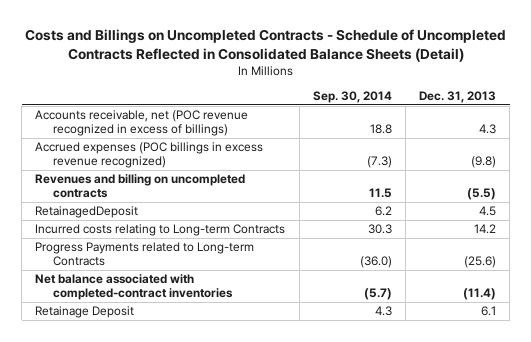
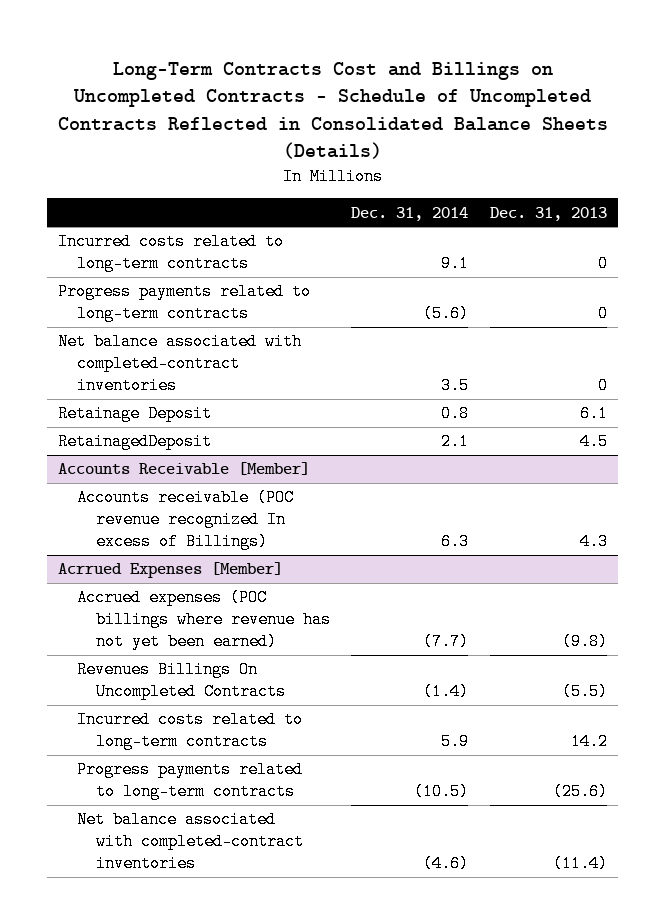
[24,29,506,62] Costs and Billings on Uncompleted Contracts - Schedule of Uncompleted Contracts Reflected in Consolidated Balance Sheets (Detail) -> [57,61,608,159] Long-Term Contracts Cost and Billings on Uncompleted Contracts - Schedule of Uncompleted Contracts Reflected in Consolidated Balance Sheets (Details)
[312,91,392,104] Sep. 30, 2014 -> none
none -> [351,206,469,221] Dec. 31, 2014
[35,110,249,137] Accounts receivable, net (POC revenue recognized in excess of billings) -> none
[35,142,264,169] Accrued expenses (POC billings in excess revenue recognized) -> none
[35,174,246,199] Revenues and billing on uncompleted contracts -> none
none -> [58,233,285,273] Incurred costs related to long-term contracts
none -> [58,283,312,323] Progress payments related to long-term contracts
none -> [58,333,303,395] Net balance associated with completed-contract inventories
[35,306,135,319] Retainage Deposit -> [58,405,213,423] Retainage Deposit
none -> [58,462,311,476] Accounts Receivable [Member]
none -> [76,489,294,551] Accounts receivable (POC revenue recognized In excess of Billings)
none -> [58,562,284,579] Acrrued Expenses [Member]
none -> [76,589,331,651] Accrued expenses (POC billings where revenue has not yet been earned)
none -> [76,661,286,701] Revenues Billings On Uncompleted Contracts
[35,224,286,237] Incurred costs relating to Long-term Contracts -> [76,711,303,751] Incurred costs related to long-term contracts
[35,242,255,267] Progress Payments related to Long-term Contracts -> [76,761,303,801] Progress payments related to long-term contracts

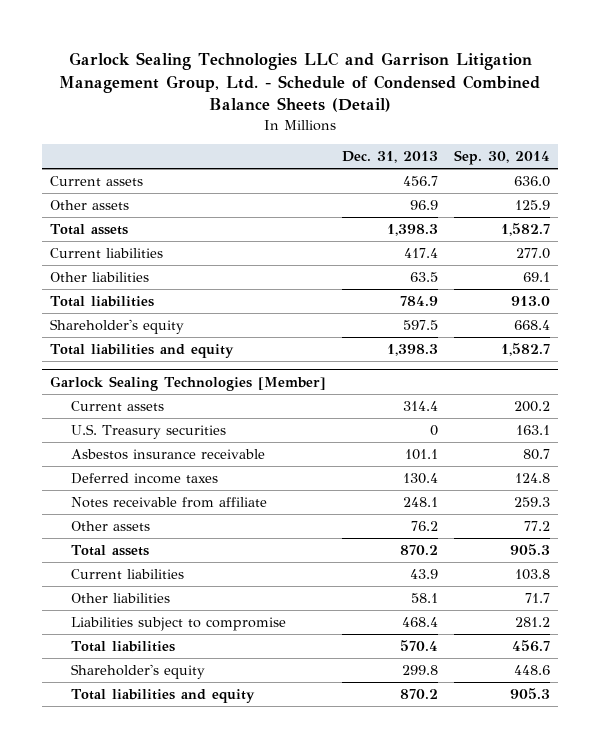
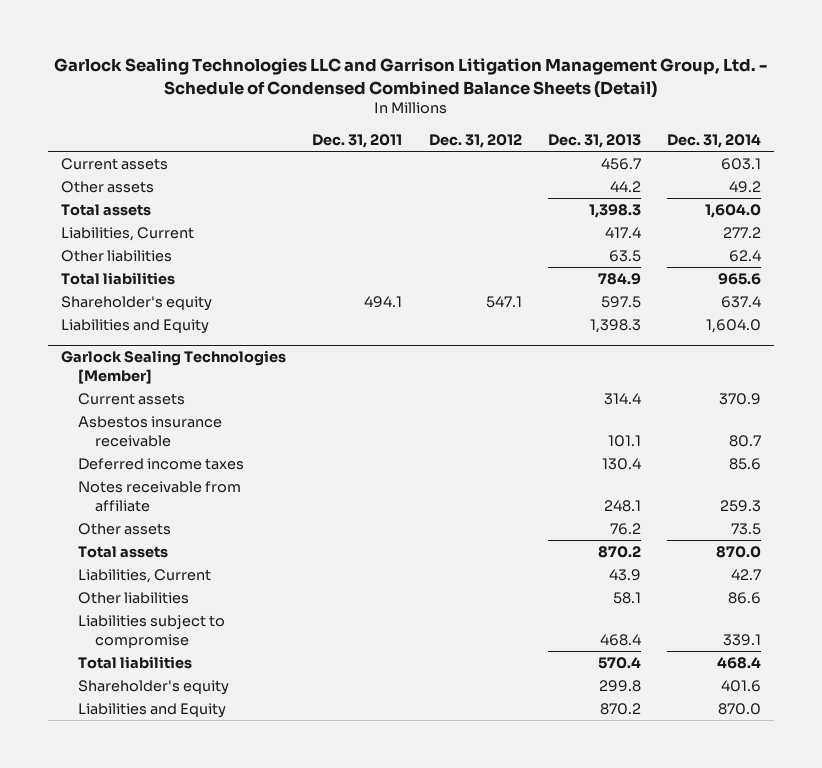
[454,150,551,166] Sep. 30, 2014 -> none
none -> [312,133,403,148] Dec. 31, 2011
none -> [428,133,522,148] Dec. 31, 2012
none -> [666,133,761,148] Dec. 31, 2014
[410,200,439,211] 96.9 -> [609,181,641,193] 44.2
[50,248,164,259] Current liabilities -> [61,227,195,242] Liabilities, Current
[50,344,235,359] Total liabilities and equity -> [61,319,210,335] Liabilities and Equity
[70,424,226,440] U.S. Treasury securities -> none
[70,569,184,580] Current liabilities -> [78,569,212,584] Liabilities, Current
[70,689,255,704] Total liabilities and equity -> [78,703,227,719] Liabilities and Equity

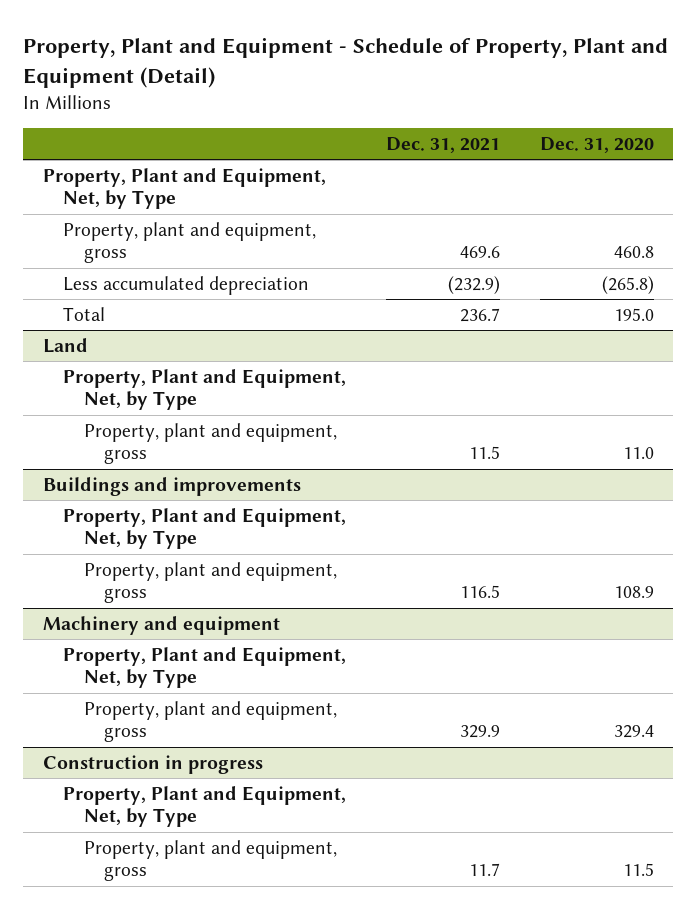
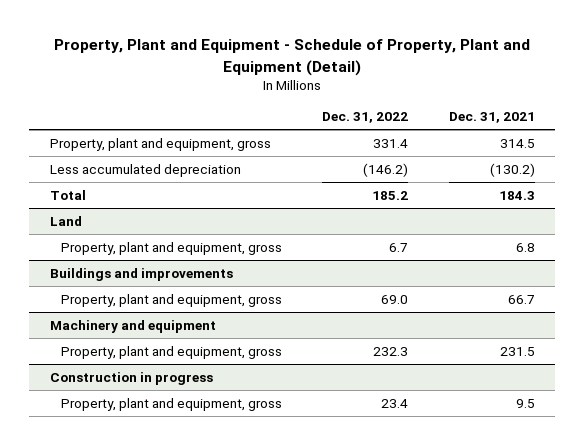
[539,136,654,153] Dec. 31, 2020 -> none
none -> [322,112,409,124] Dec. 31, 2022
[42,167,326,210] Property, Plant and Equipment, Net, by Type -> none
[459,246,500,259] 469.6 -> [499,138,535,148] 314.5
[447,275,500,294] (232.9) -> [489,162,535,177] (130.2)
[459,307,500,322] 236.7 -> [498,190,535,200] 184.3
[63,368,347,411] Property, Plant and Equipment, Net, by Type -> none
[468,446,500,460] 11.5 -> [515,242,535,252] 6.8
[63,507,347,550] Property, Plant and Equipment, Net, by Type -> none
[459,585,500,599] 116.5 -> [507,294,535,304] 66.7
[63,646,347,689] Property, Plant and Equipment, Net, by Type -> none
[459,725,500,739] 329.9 -> [499,346,535,356] 231.5
[63,785,347,828] Property, Plant and Equipment, Net, by Type -> none
[468,863,500,877] 11.7 -> [515,398,535,408] 9.5

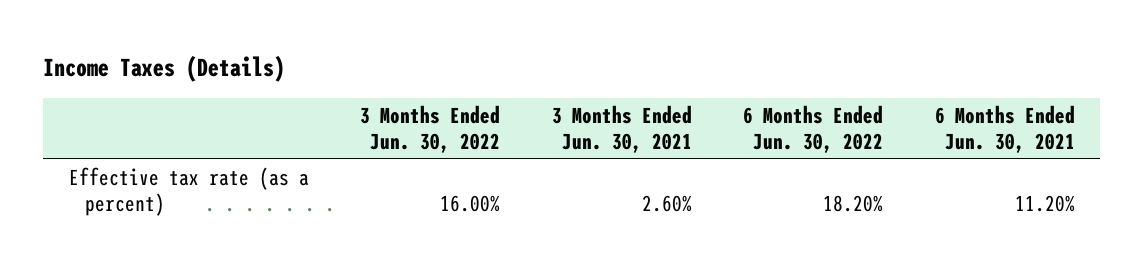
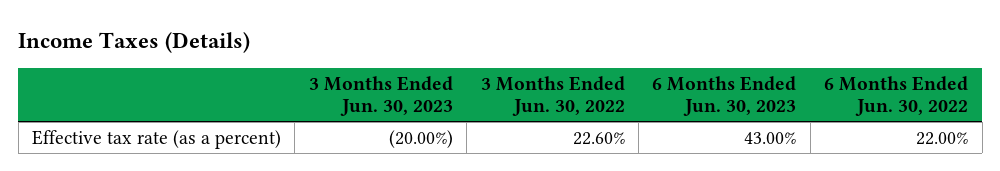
[551,105,692,153] 3 Months Ended Jun. 30, 2021 -> none
[934,105,1075,153] 6 Months Ended Jun. 30, 2021 -> none
none -> [308,75,453,117] 3 Months Ended Jun. 30, 2023
none -> [652,75,797,117] 6 Months Ended Jun. 30, 2023
[440,194,501,212] 16.00% -> [572,131,625,145] 22.60%
[823,194,884,212] 18.20% -> [916,131,969,145] 22.00%

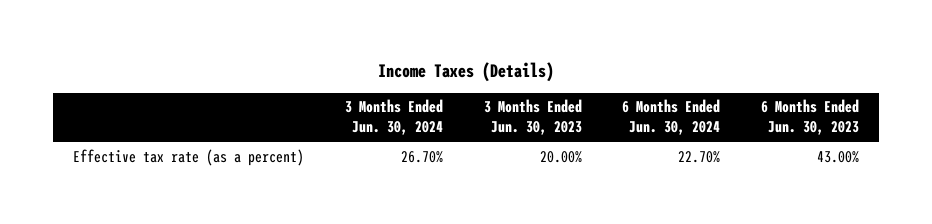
[480,75,625,117] 3 Months Ended Jun. 30, 2022 -> none
[824,75,969,117] 6 Months Ended Jun. 30, 2022 -> none
none -> [344,99,443,136] 3 Months Ended Jun. 30, 2024
none -> [622,99,721,136] 6 Months Ended Jun. 30, 2024
[388,129,453,148] (20.00%) -> [539,150,582,163] 20.00%

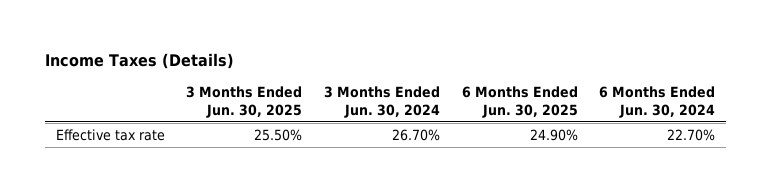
[483,99,582,136] 3 Months Ended Jun. 30, 2023 -> none
[761,99,860,136] 6 Months Ended Jun. 30, 2023 -> none
none -> [186,86,303,118] 3 Months Ended Jun. 30, 2025
none -> [461,86,578,118] 6 Months Ended Jun. 30, 2025
[73,148,305,166] Effective tax rate (as a percent) -> [55,129,165,142] Effective tax rate

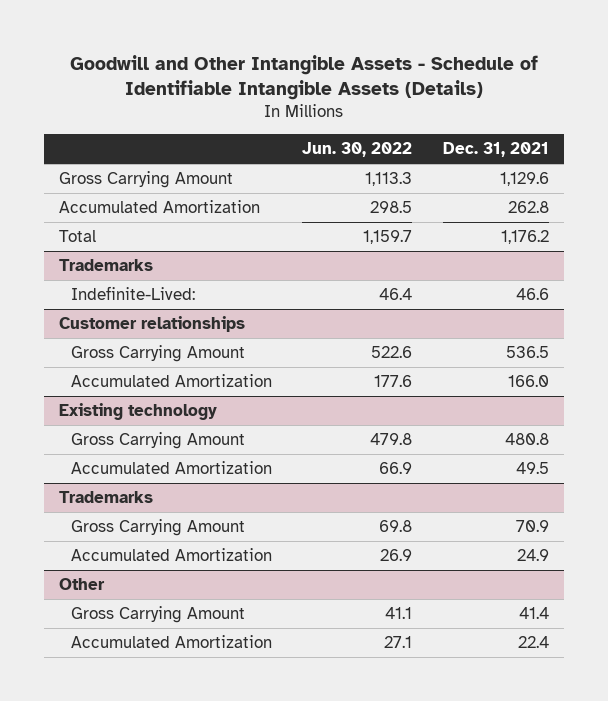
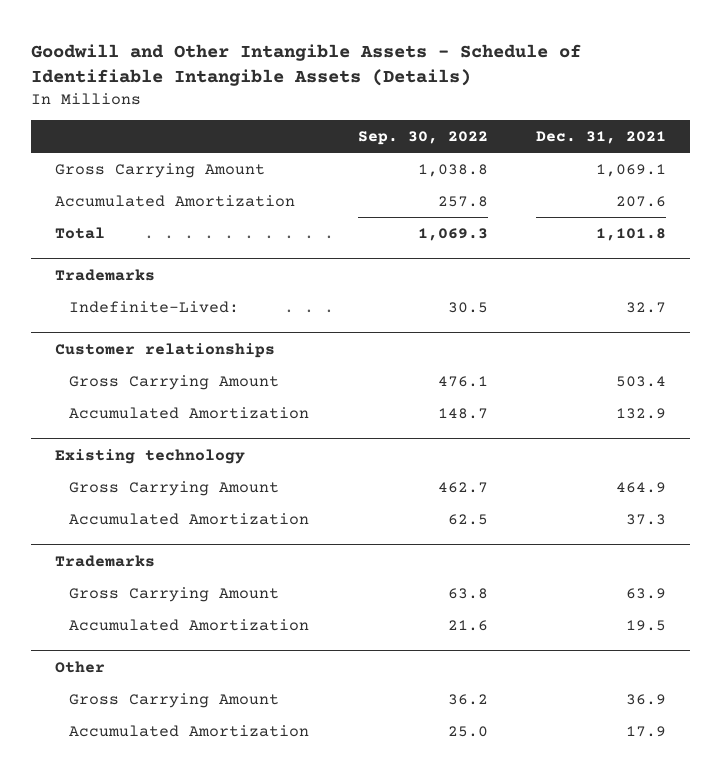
[302,141,413,157] Jun. 30, 2022 -> none
none -> [357,131,488,146] Sep. 30, 2022
[499,172,549,187] 1,129.6 -> [596,163,667,177] 1,069.1
[507,201,549,214] 262.8 -> [616,195,667,207] 207.6
[500,230,549,245] 1,176.2 -> [596,227,667,241] 1,101.8
[515,288,549,301] 46.6 -> [626,301,667,313] 32.7
[505,346,549,359] 536.5 -> [616,375,667,387] 503.4
[507,375,549,388] 166.0 -> [616,407,667,419] 132.9
[504,433,549,446] 480.8 -> [616,481,667,493] 464.9
[515,462,549,475] 49.5 -> [626,513,667,525] 37.3
[515,520,549,533] 70.9 -> [626,587,667,599] 63.9
[516,549,549,562] 24.9 -> [626,619,667,631] 19.5
[518,607,549,620] 41.4 -> [626,693,667,705] 36.9
[517,636,549,649] 22.4 -> [626,725,667,737] 17.9

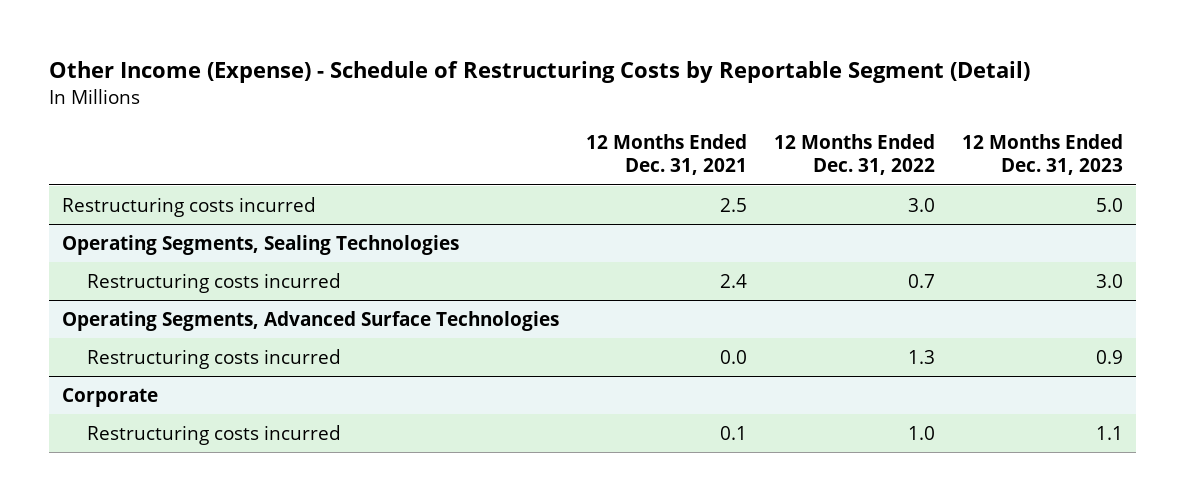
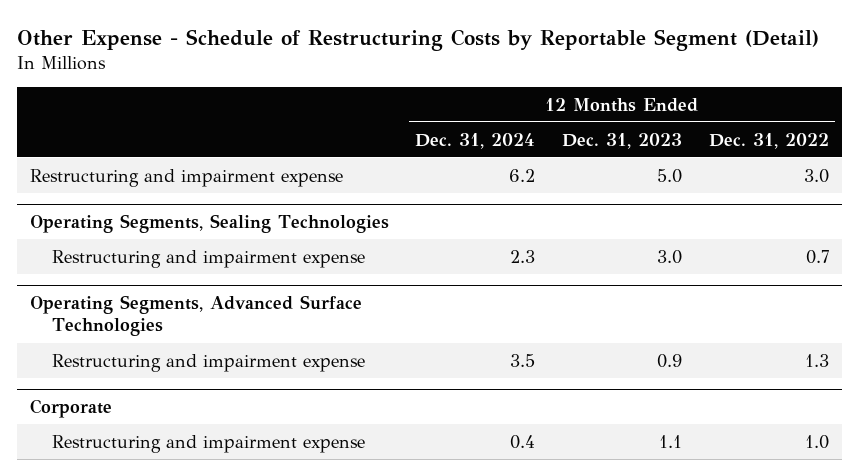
[48,61,1030,84] Other Income (Expense) - Schedule of Restructuring Costs by Reportable Segment (Detail) -> [16,28,819,51] Other Expense - Schedule of Restructuring Costs by Reportable Segment (Detail)
[585,133,747,176] 12 Months Ended Dec. 31, 2021 -> none
none -> [415,132,536,149] Dec. 31, 2024
[62,196,317,217] Restructuring costs incurred -> [29,168,343,187] Restructuring and impairment expense
[87,272,342,293] Restructuring costs incurred -> [51,249,365,268] Restructuring and impairment expense
[87,348,342,369] Restructuring costs incurred -> [51,353,365,372] Restructuring and impairment expense
[87,424,342,445] Restructuring costs incurred -> [51,434,365,453] Restructuring and impairment expense

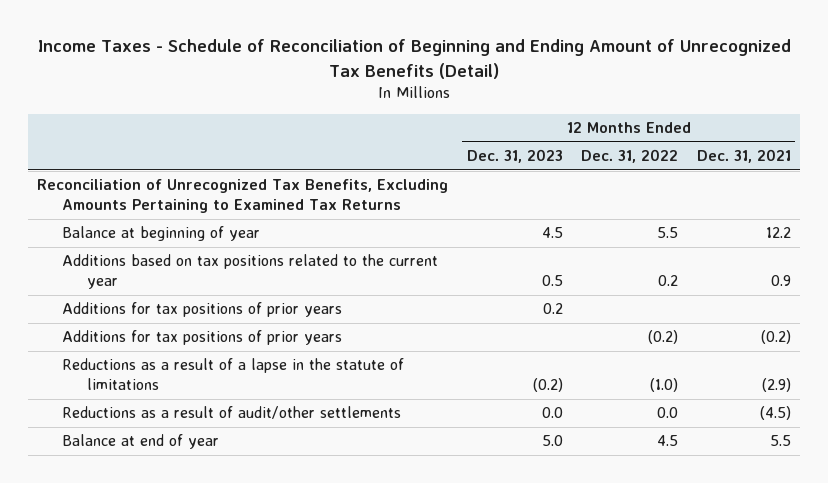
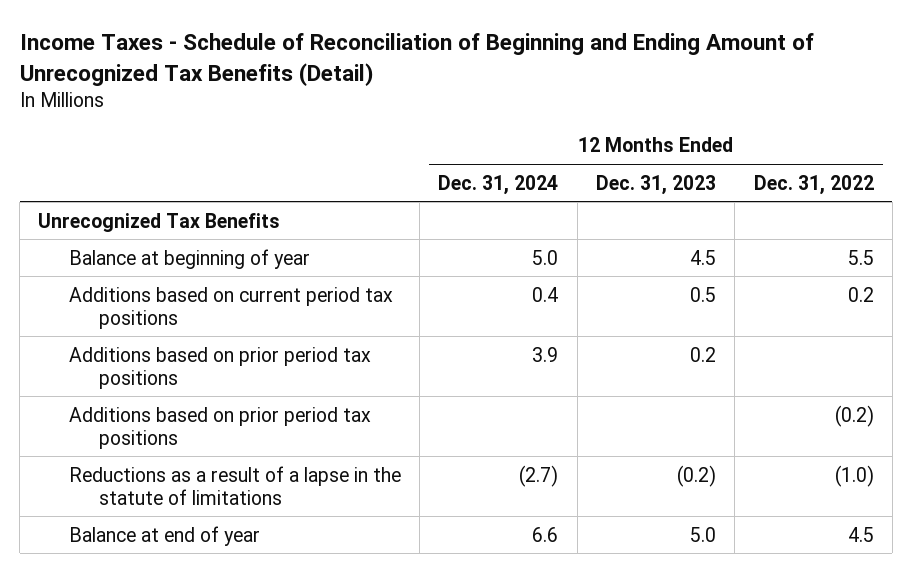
[696,149,791,164] Dec. 31, 2021 -> none
none -> [438,174,559,195] Dec. 31, 2024
[36,179,448,213] Reconciliation of Unrecognized Tax Benefits, Excluding Amounts Pertaining to Examined Tax Returns -> [38,212,281,232] Unrecognized Tax Benefits
[61,254,438,289] Additions based on tax positions related to the current year -> [68,286,393,329] Additions based on current period tax positions
[61,302,342,318] Additions for tax positions of prior years -> [68,346,371,389] Additions based on prior period tax positions
[61,330,342,346] Additions for tax positions of prior years -> [68,406,371,449] Additions based on prior period tax positions
[61,406,401,420] Reductions as a result of audit/other settlements -> none

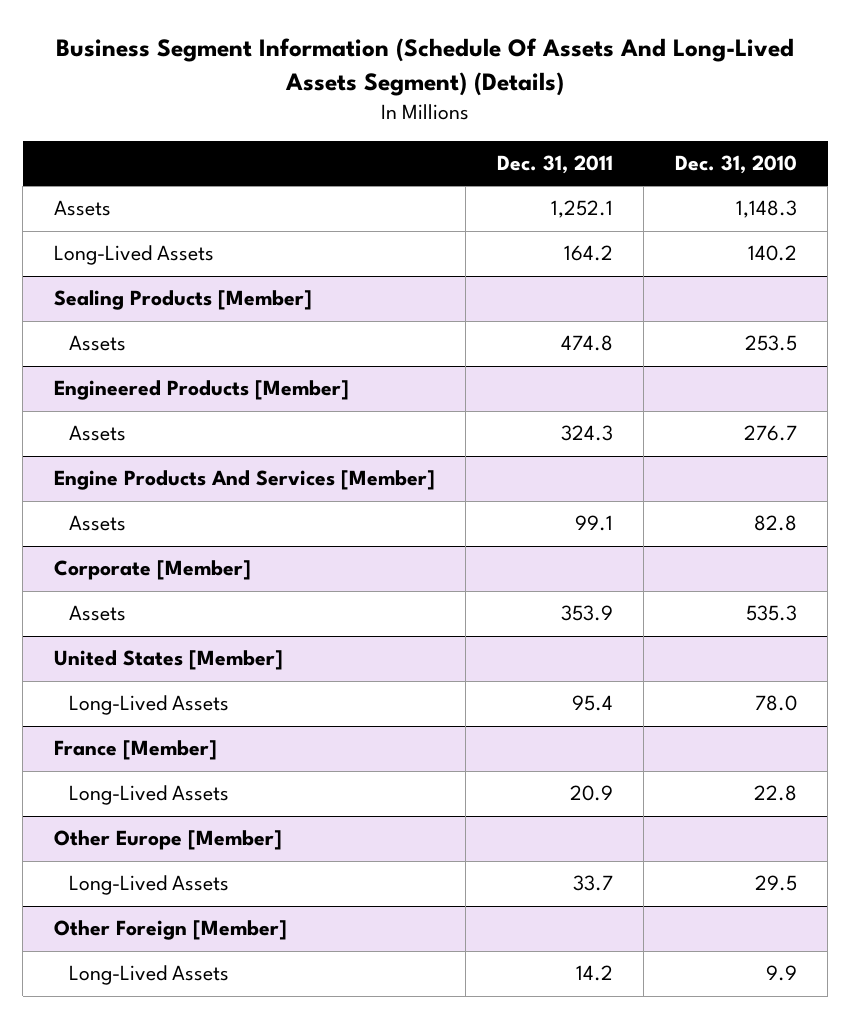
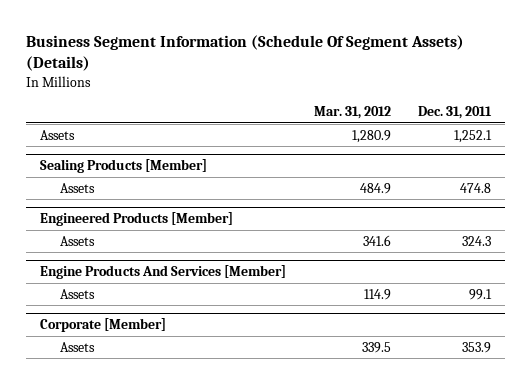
[56,38,795,96] Business Segment Information (Schedule Of Assets And Long-Lived Assets Segment) (Details) -> [26,35,465,72] Business Segment Information (Schedule Of Segment Assets) (Details)
[674,155,797,175] Dec. 31, 2010 -> none
none -> [313,106,391,120] Mar. 31, 2012
[53,245,214,266] Long-Lived Assets -> none
[53,650,283,671] United States [Member] -> none
[69,695,230,716] Long-Lived Assets -> none
[53,740,217,761] France [Member] -> none
[69,785,230,806] Long-Lived Assets -> none
[53,830,282,851] Other Europe [Member] -> none
[69,875,230,896] Long-Lived Assets -> none
[53,920,287,941] Other Foreign [Member] -> none
[69,965,230,986] Long-Lived Assets -> none

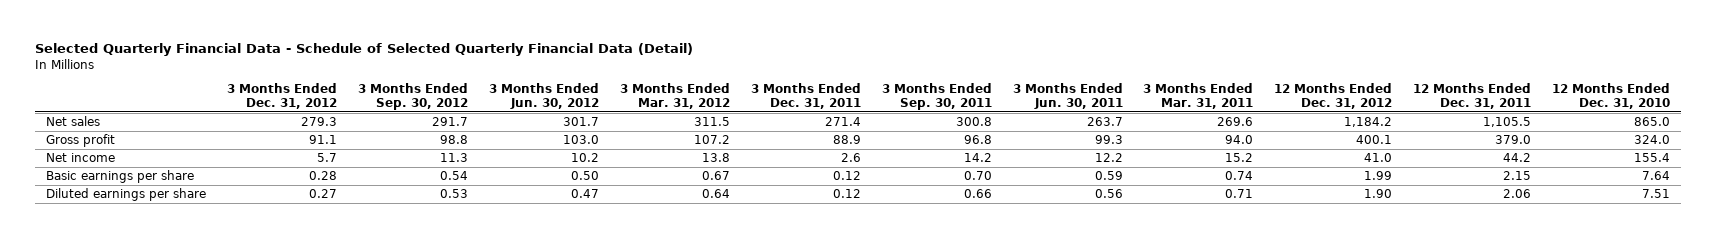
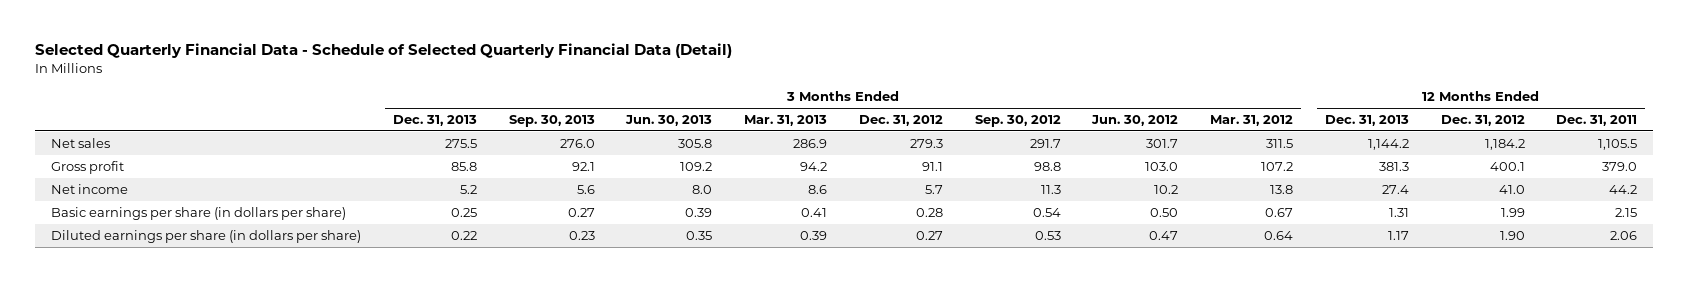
[750,83,861,109] 3 Months Ended Dec. 31, 2011 -> none
[881,83,992,110] 3 Months Ended Sep. 30, 2011 -> none
[1012,83,1123,109] 3 Months Ended Jun. 30, 2011 -> none
[1143,83,1254,109] 3 Months Ended Mar. 31, 2011 -> none
[1552,83,1671,109] 12 Months Ended Dec. 31, 2010 -> none
none -> [392,114,477,126] Dec. 31, 2013
none -> [508,114,595,127] Sep. 30, 2013
none -> [625,114,713,126] Jun. 30, 2013
none -> [744,114,828,126] Mar. 31, 2013
none -> [1324,114,1409,126] Dec. 31, 2013
[45,170,194,184] Basic earnings per share -> [51,206,347,220] Basic earnings per share (in dollars per share)
[45,188,206,202] Diluted earnings per share -> [51,229,362,243] Diluted earnings per share (in dollars per share)

